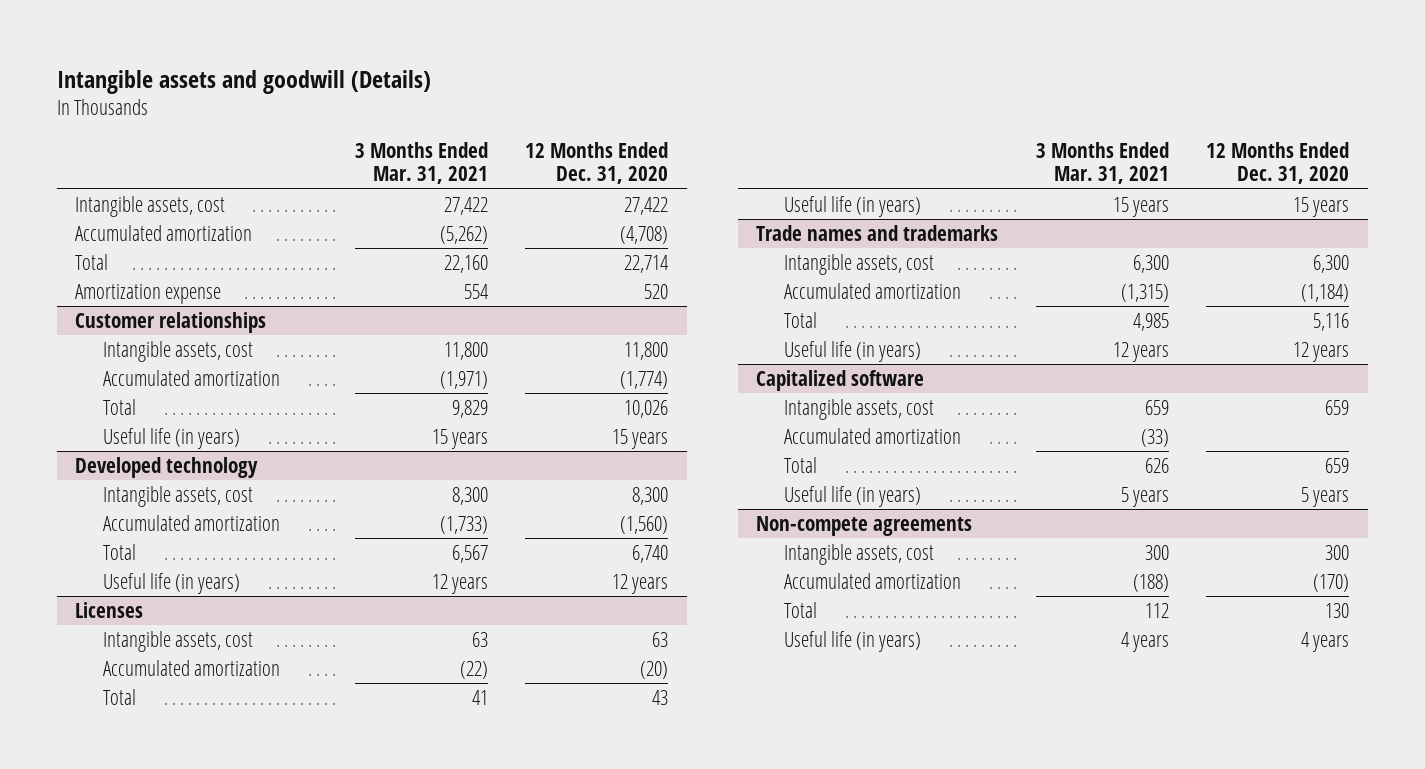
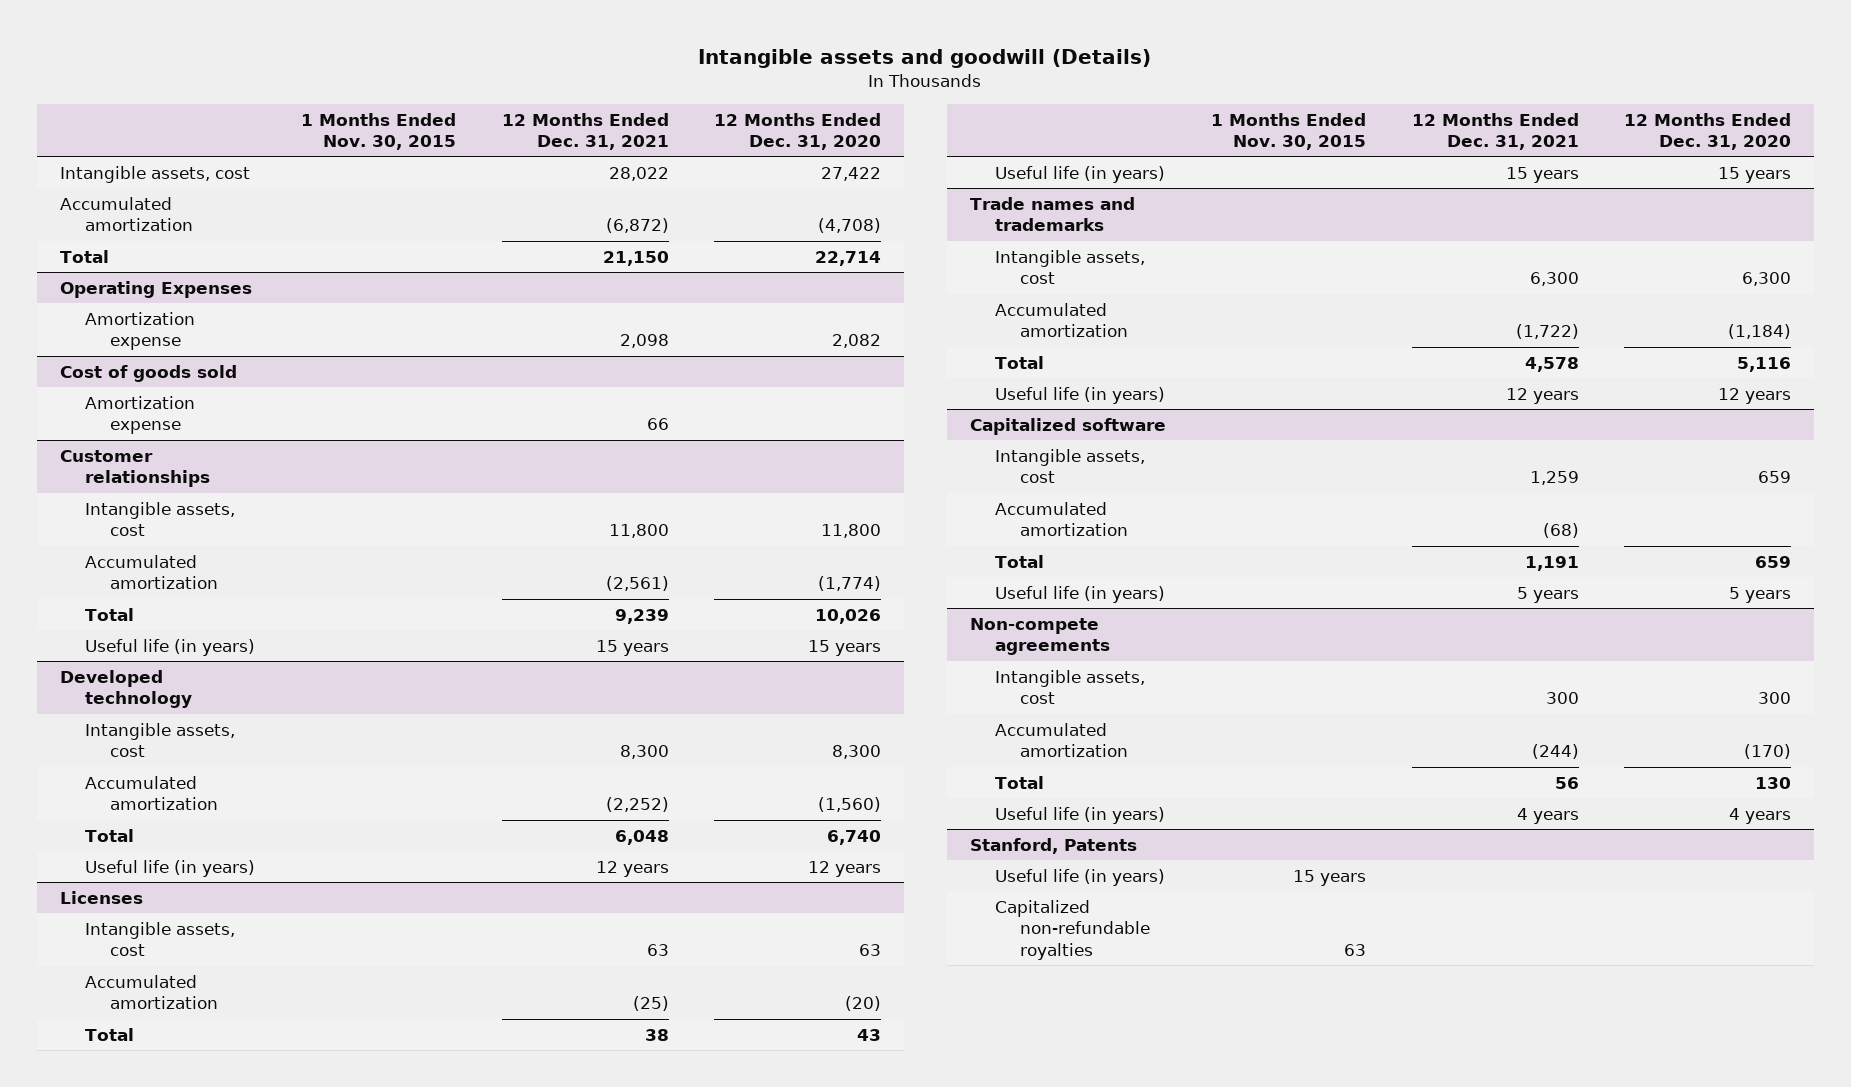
[354,141,488,185] 3 Months Ended Mar. 31, 2021 -> none
none -> [301,112,457,151] 1 Months Ended Nov. 30, 2015
none -> [501,112,669,151] 12 Months Ended Dec. 31, 2021
none -> [59,280,252,298] Operating Expenses
[644,283,669,299] 520 -> [832,334,882,349] 2,082
none -> [59,364,237,382] Cost of goods sold
none -> [85,395,196,435] Amortization expense
none -> [969,837,1137,854] Stanford, Patents
none -> [994,868,1165,886] Useful life (in years)
none -> [994,899,1151,960] Capitalized non-refundable royalties

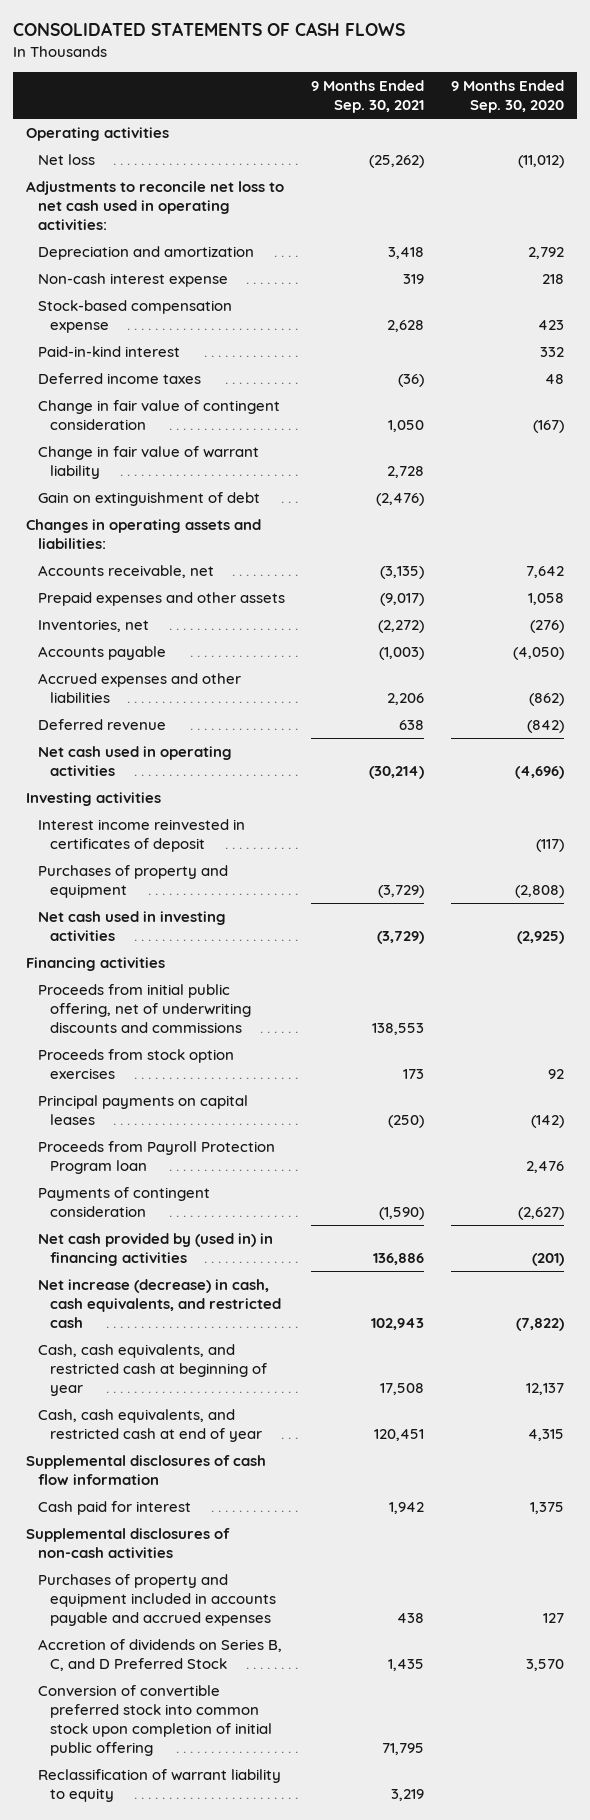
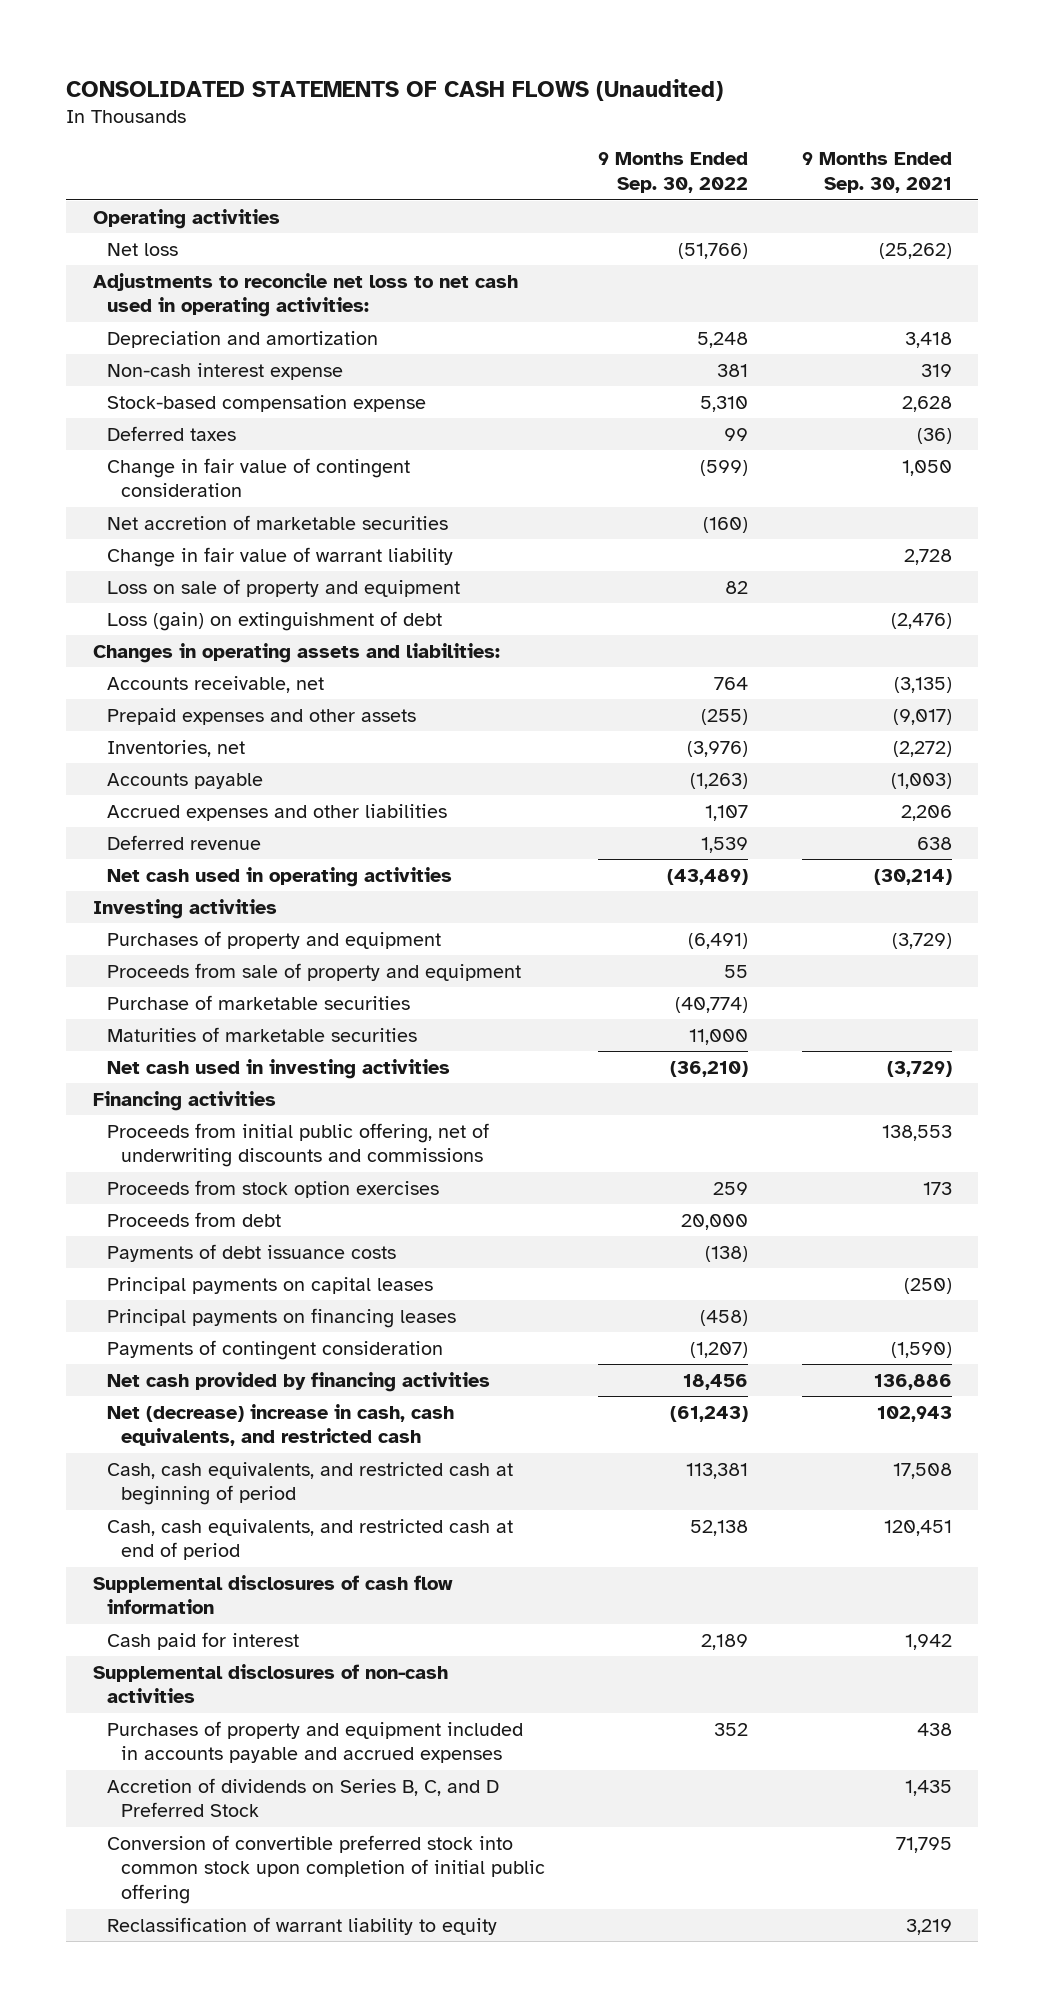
[12,22,405,37] CONSOLIDATED STATEMENTS OF CASH FLOWS -> [66,78,724,101] CONSOLIDATED STATEMENTS OF CASH FLOWS (Unaudited)
[450,80,564,114] 9 Months Ended Sep. 30, 2020 -> none
none -> [598,152,749,194] 9 Months Ended Sep. 30, 2022
[38,346,181,358] Paid-in-kind interest -> none
[38,373,202,385] Deferred income taxes -> [107,425,237,441] Deferred taxes
none -> [107,514,449,530] Net accretion of marketable securities
none -> [107,578,461,597] Loss on sale of property and equipment
[38,492,261,507] Gain on extinguishment of debt -> [107,610,443,631] Loss (gain) on extinguishment of debt
[38,819,246,853] Interest income reinvested in certificates of deposit -> none
none -> [107,962,522,981] Proceeds from sale of property and equipment
none -> [107,994,411,1010] Purchase of marketable securities
none -> [107,1026,418,1042] Maturities of marketable securities
none -> [107,1211,282,1227] Proceeds from debt
none -> [107,1243,397,1262] Payments of debt issuance costs
[38,1141,276,1175] Proceeds from Payroll Protection Program loan -> none
none -> [107,1307,457,1328] Principal payments on financing leases
[38,1233,274,1267] Net cash provided by (used in) in financing activities -> [107,1371,491,1392] Net cash provided by financing activities
[38,1279,281,1329] Net increase (decrease) in cash, cash equivalents, and restricted cash -> [107,1403,455,1447] Net (decrease) increase in cash, cash equivalents, and restricted cash
[38,1344,267,1397] Cash, cash equivalents, and restricted cash at beginning of year -> [107,1461,514,1506] Cash, cash equivalents, and restricted cash at beginning of period
[38,1409,262,1443] Cash, cash equivalents, and restricted cash at end of year -> [107,1518,514,1561] Cash, cash equivalents, and restricted cash at end of period

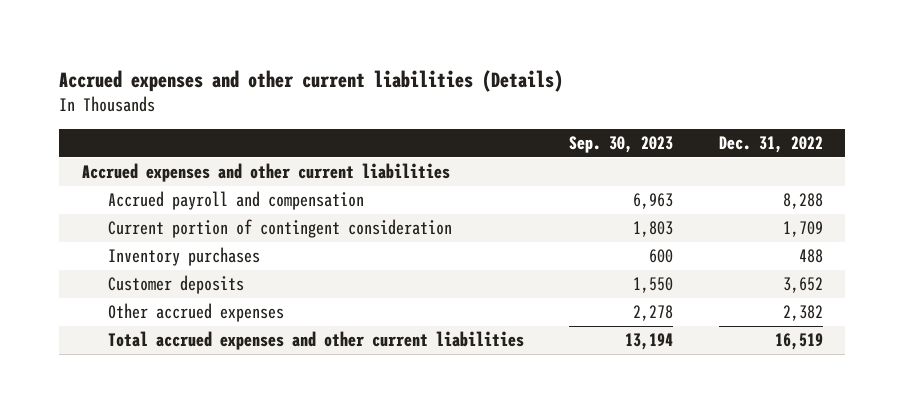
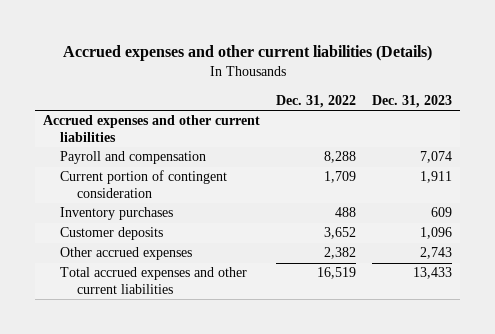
[569,136,674,154] Sep. 30, 2023 -> none
none -> [371,94,452,108] Dec. 31, 2023
[108,191,365,211] Accrued payroll and compensation -> [60,151,207,165] Payroll and compensation

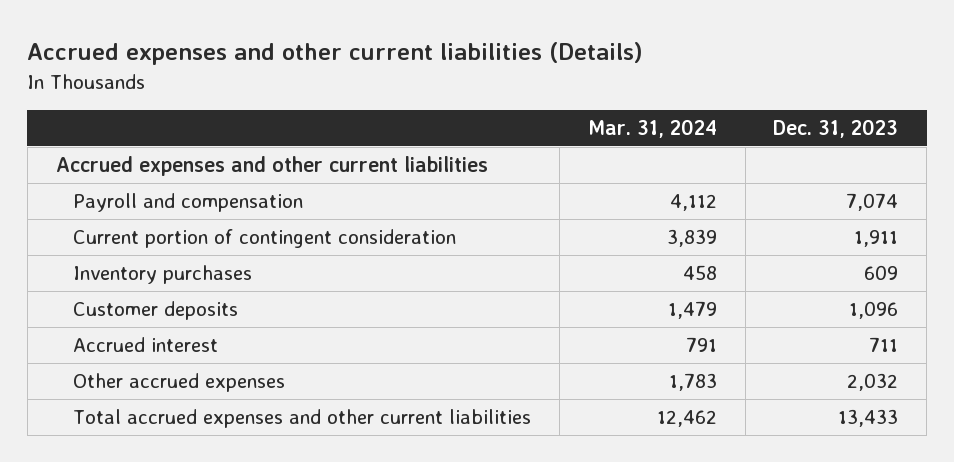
[276,94,357,108] Dec. 31, 2022 -> none
none -> [587,119,717,139] Mar. 31, 2024
none -> [72,337,218,353] Accrued interest
[419,247,452,260] 2,743 -> [847,373,899,392] 2,032

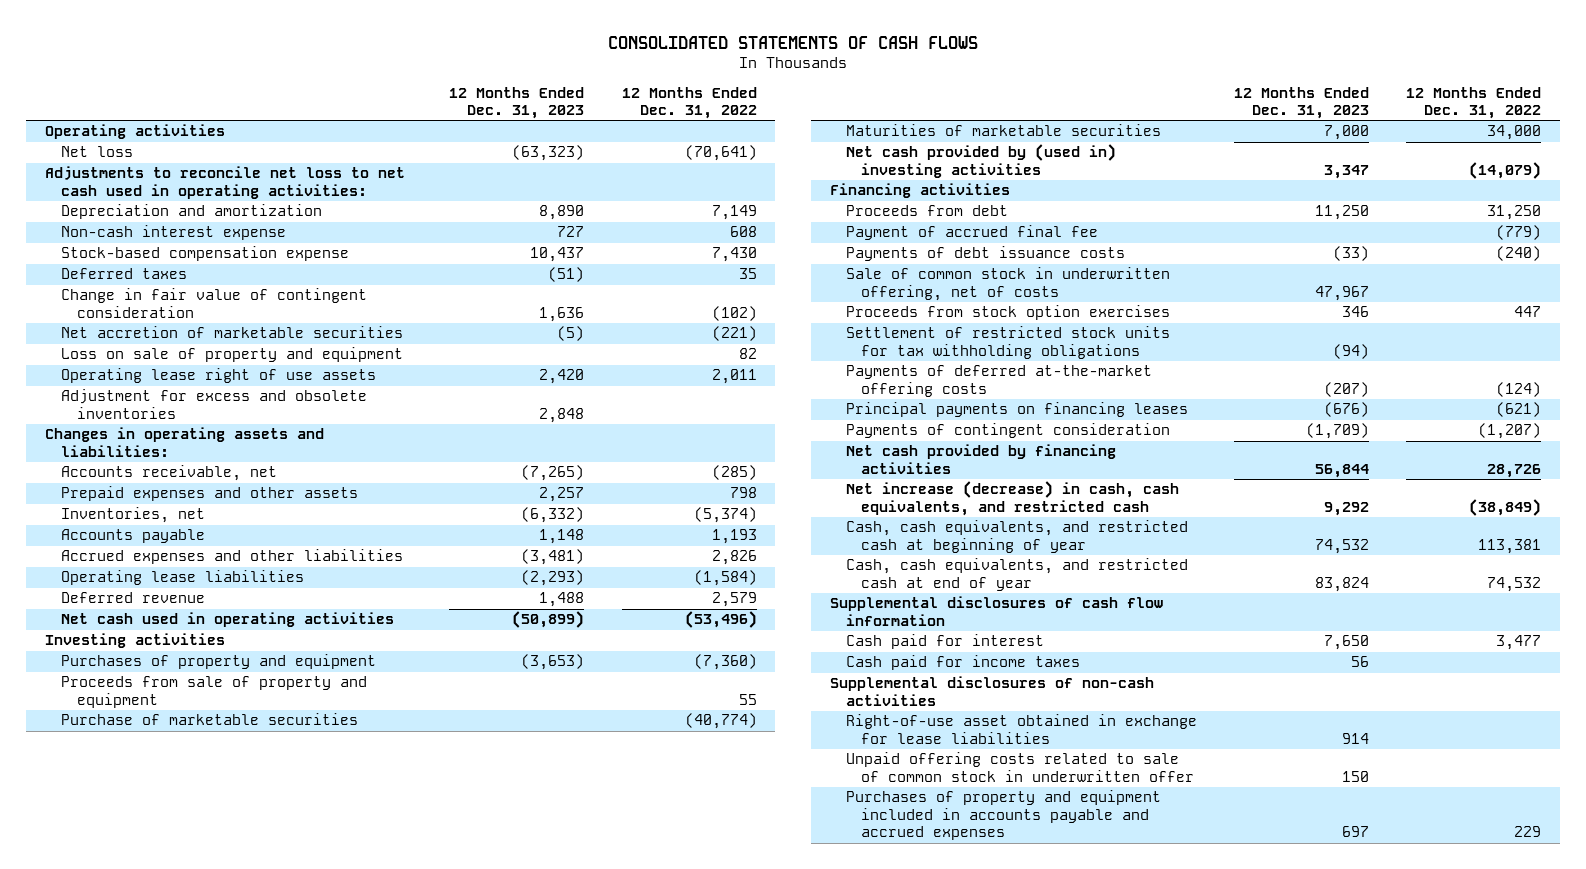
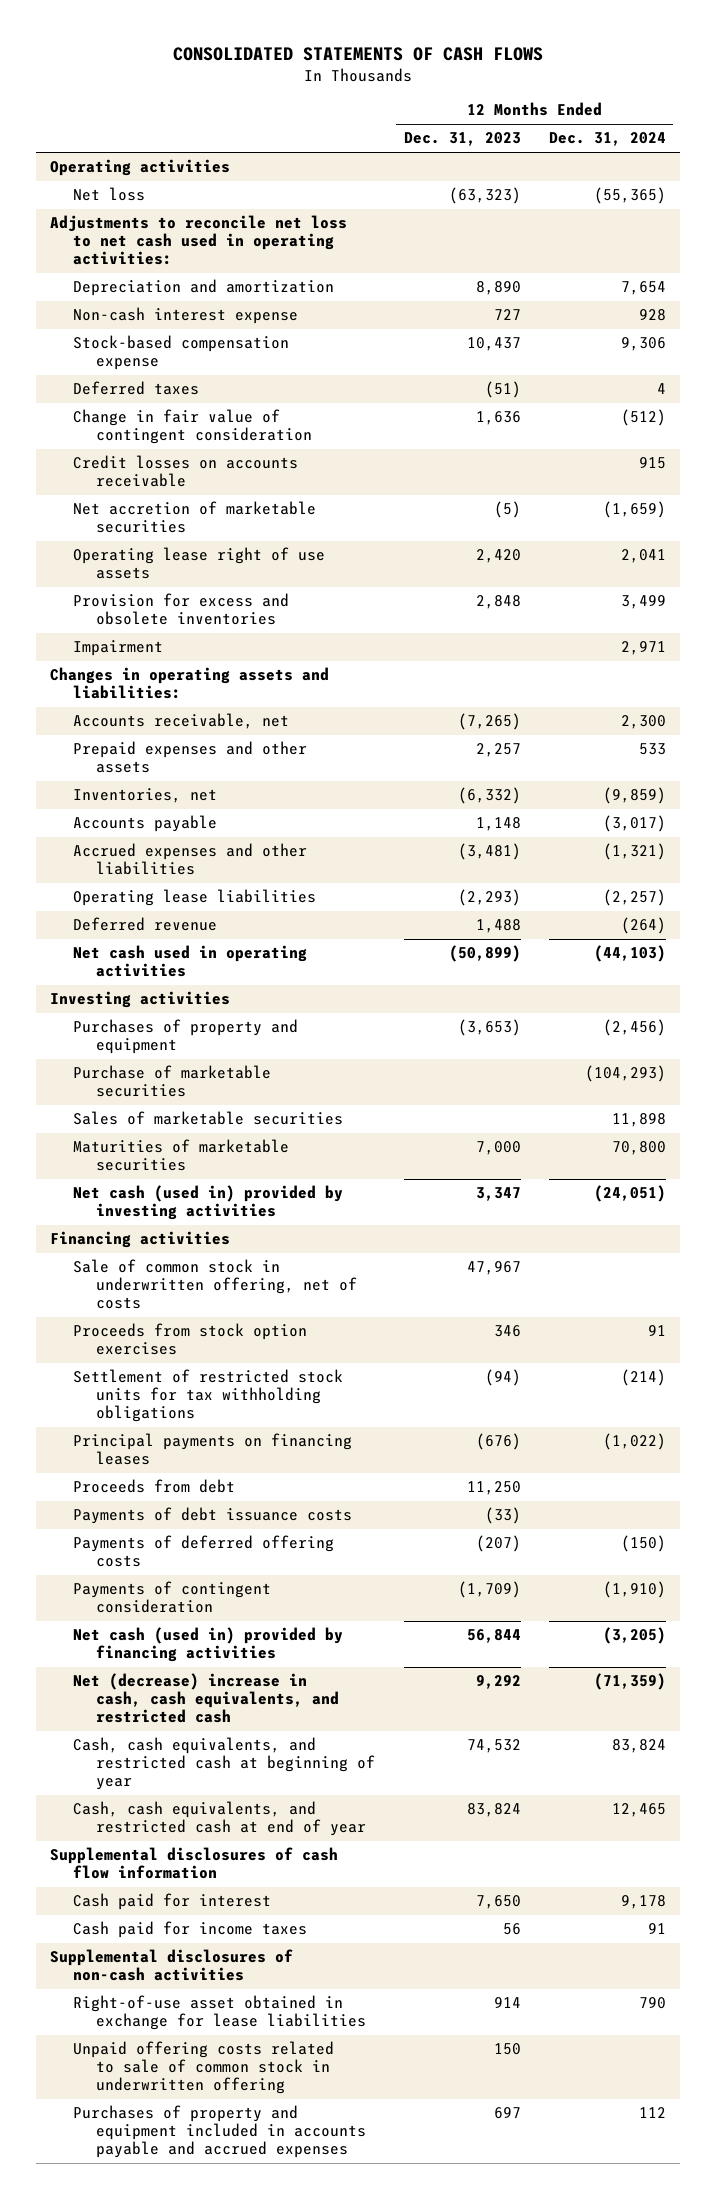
[621,86,757,119] 12 Months Ended Dec. 31, 2022 -> none
none -> [548,132,666,147] Dec. 31, 2024
none -> [73,455,299,488] Credit losses on accounts receivable
[61,347,404,363] Loss on sale of property and equipment -> none
[61,389,368,419] Adjustment for excess and obsolete inventories -> [73,593,290,626] Provision for excess and obsolete inventories
none -> [73,640,164,657] Impairment
[61,676,368,708] Proceeds from sale of property and equipment -> none
none -> [73,1111,344,1126] Sales of marketable securities
[845,144,1116,178] Net cash provided by (used in) investing activities -> [73,1185,344,1221] Net cash (used in) provided by investing activities
[845,225,1098,241] Payment of accrued final fee -> none
[845,365,1152,397] Payments of deferred at-the-market offering costs -> none
[845,205,1008,217] Proceeds from debt -> [73,1479,236,1494] Proceeds from debt
[845,246,1125,262] Payments of debt issuance costs -> [73,1507,353,1525] Payments of debt issuance costs
none -> [73,1535,335,1568] Payments of deferred offering costs
[845,444,1116,474] Net cash provided by financing activities -> [73,1627,344,1663] Net cash (used in) provided by financing activities
[845,481,1179,516] Net increase (decrease) in cash, cash equivalents, and restricted cash -> [73,1673,340,1724] Net (decrease) increase in cash, cash equivalents, and restricted cash
[845,752,1195,782] Unpaid offering costs related to sale of common stock in underwritten offer -> [73,2041,335,2095] Unpaid offering costs related to sale of common stock in underwritten offering

